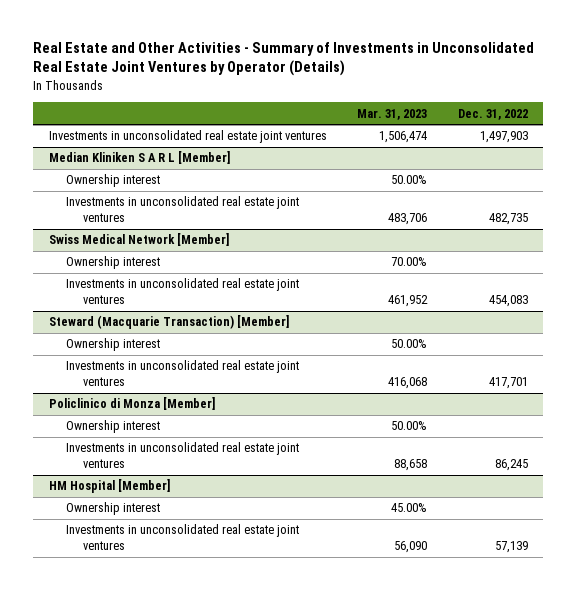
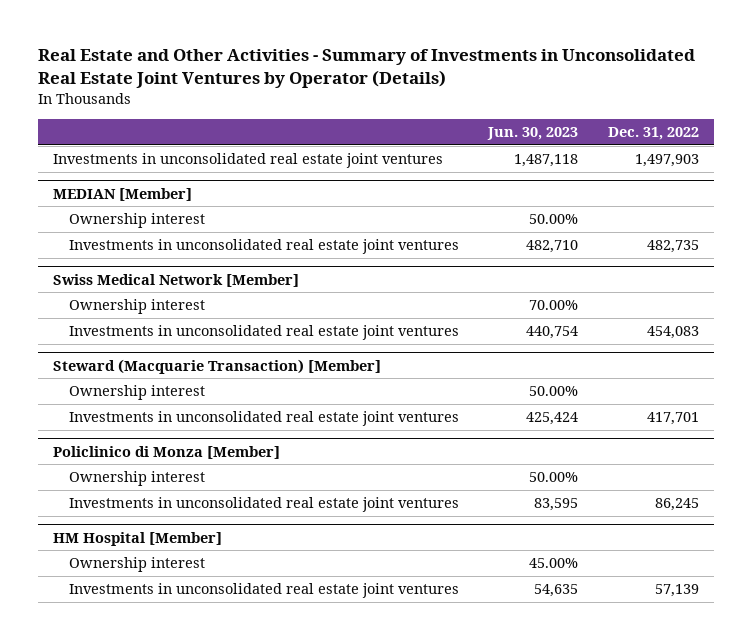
[357,108,428,120] Mar. 31, 2023 -> none
none -> [487,126,579,140] Jun. 30, 2023
[48,151,230,165] Median Kliniken S A R L [Member] -> [53,187,193,201] MEDIAN [Member]

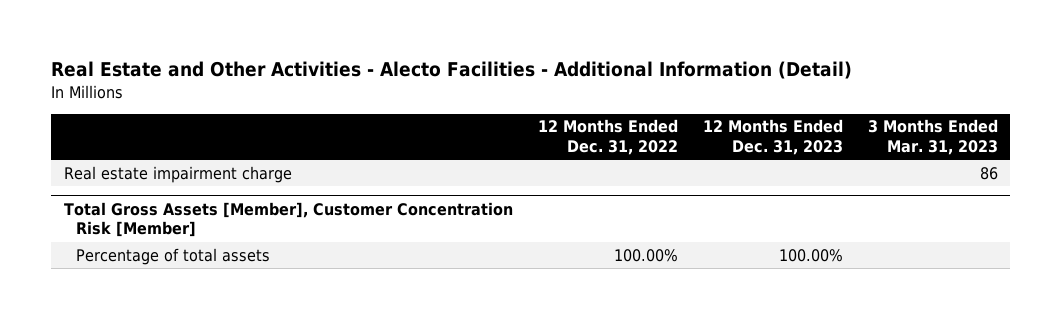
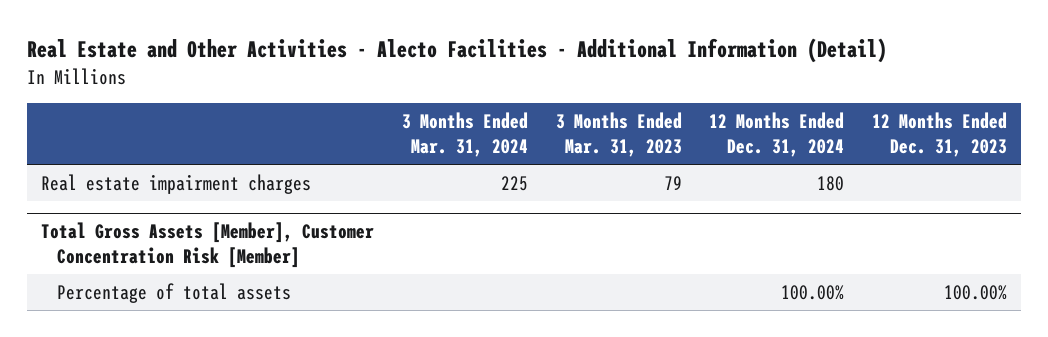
[537,119,678,156] 12 Months Ended Dec. 31, 2022 -> none
none -> [401,112,528,158] 3 Months Ended Mar. 31, 2024
none -> [709,112,845,158] 12 Months Ended Dec. 31, 2024
[63,165,292,183] Real estate impairment charge -> [40,174,311,195] Real estate impairment charges
[979,166,998,180] 86 -> [663,176,682,191] 79

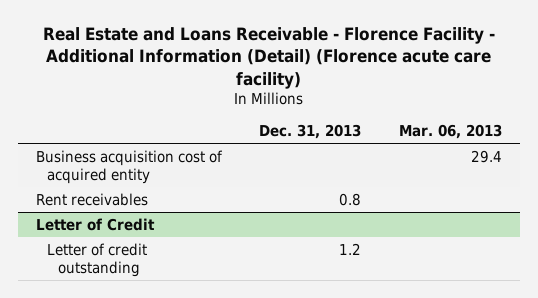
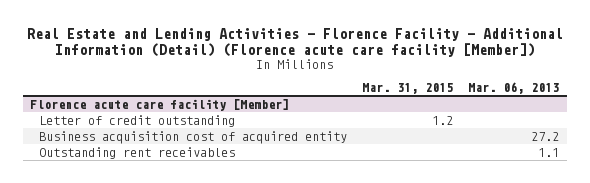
[42,26,495,89] Real Estate and Loans Receivable - Florence Facility - Additional Information (Detail) (Florence acute care facility) -> [26,27,563,57] Real Estate and Lending Activities - Florence Facility - Additional Information (Detail) (Florence acute care facility [Member])
[259,123,362,139] Dec. 31, 2013 -> none
none -> [362,83,454,95] Mar. 31, 2015
[36,149,224,184] Business acquisition cost of acquired entity -> none
[36,192,149,206] Rent receivables -> none
[36,217,156,231] Letter of Credit -> none
[47,242,148,277] Letter of credit outstanding -> none
none -> [30,98,290,111] Florence acute care facility [Member]
none -> [39,114,236,127] Letter of credit outstanding
none -> [39,130,348,144] Business acquisition cost of acquired entity
none -> [39,146,236,159] Outstanding rent receivables

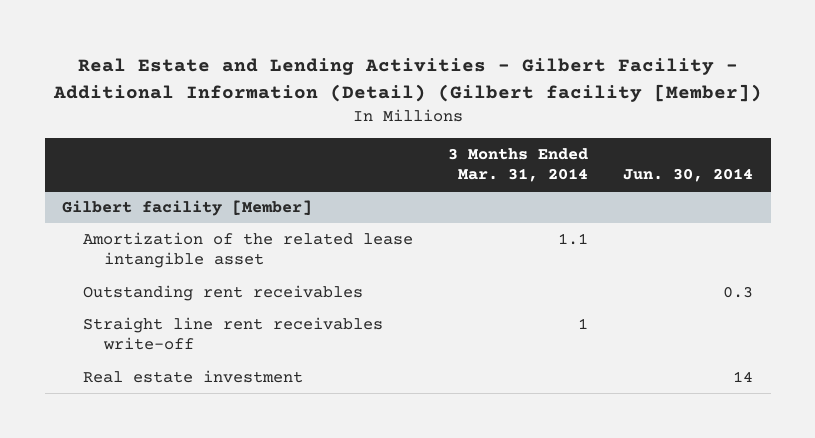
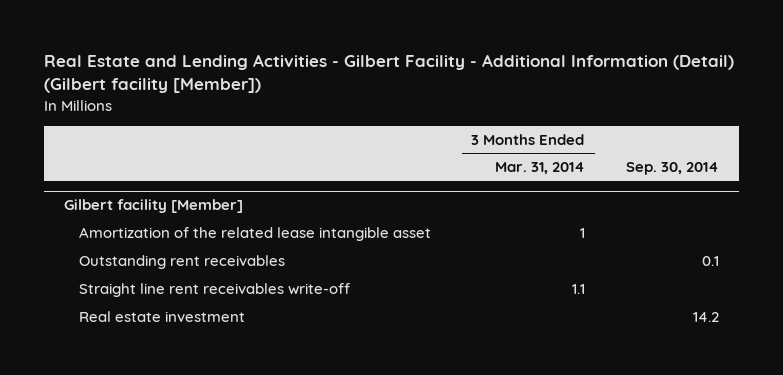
[623,168,754,183] Jun. 30, 2014 -> none
none -> [625,162,719,176] Sep. 30, 2014
[558,233,589,246] 1.1 -> [579,228,585,239] 1
[578,318,589,330] 1 -> [571,284,585,295] 1.1

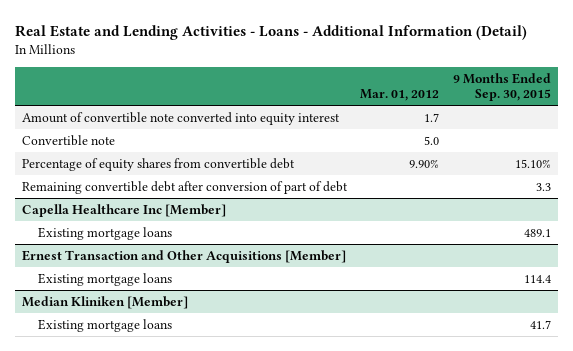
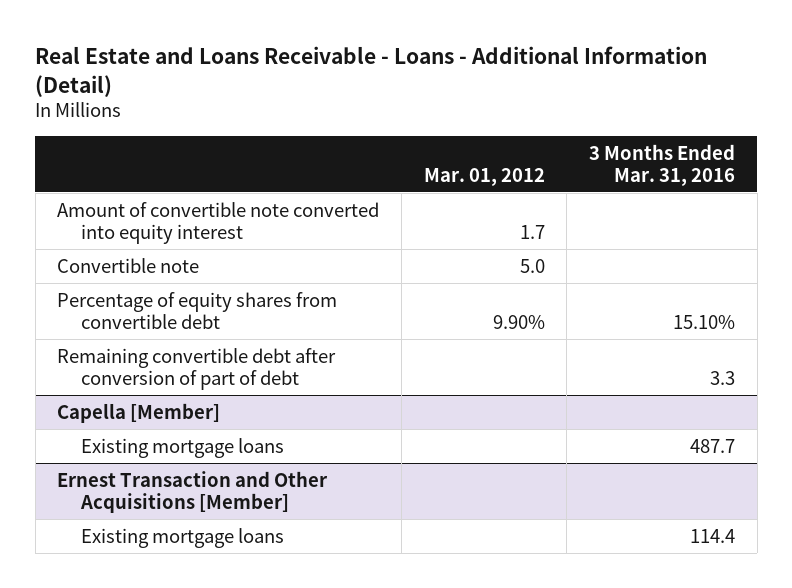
[15,24,528,40] Real Estate and Lending Activities - Loans - Additional Information (Detail) -> [35,45,708,97] Real Estate and Loans Receivable - Loans - Additional Information (Detail)
[452,72,551,102] 9 Months Ended Sep. 30, 2015 -> none
none -> [588,143,735,186] 3 Months Ended Mar. 31, 2016
[21,203,226,217] Capella Healthcare Inc [Member] -> [57,402,221,423] Capella [Member]
[21,295,188,309] Median Kliniken [Member] -> none
[37,318,172,332] Existing mortgage loans -> none

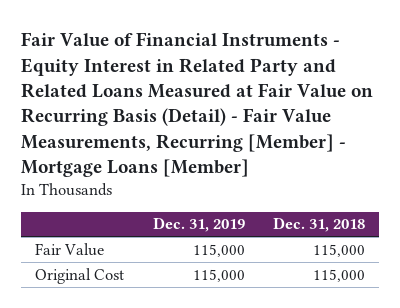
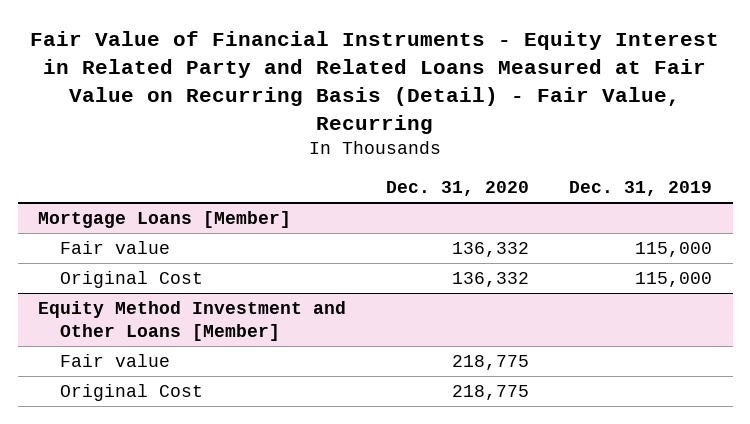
[20,32,373,178] Fair Value of Financial Instruments - Equity Interest in Related Party and Related Loans Measured at Fair Value on Recurring Basis (Detail) - Fair Value Measurements, Recurring [Member] - Mortgage Loans [Member] -> [30,30,720,134] Fair Value of Financial Instruments - Equity Interest in Related Party and Related Loans Measured at Fair Value on Recurring Basis (Detail) - Fair Value, Recurring
[273,217,366,233] Dec. 31, 2018 -> none
none -> [386,181,530,197] Dec. 31, 2020
none -> [37,211,291,229] Mortgage Loans [Member]
[35,242,105,256] Fair Value -> [60,241,171,255] Fair value
none -> [37,301,346,341] Equity Method Investment and Other Loans [Member]
none -> [60,354,171,368] Fair value
none -> [60,384,204,402] Original Cost

